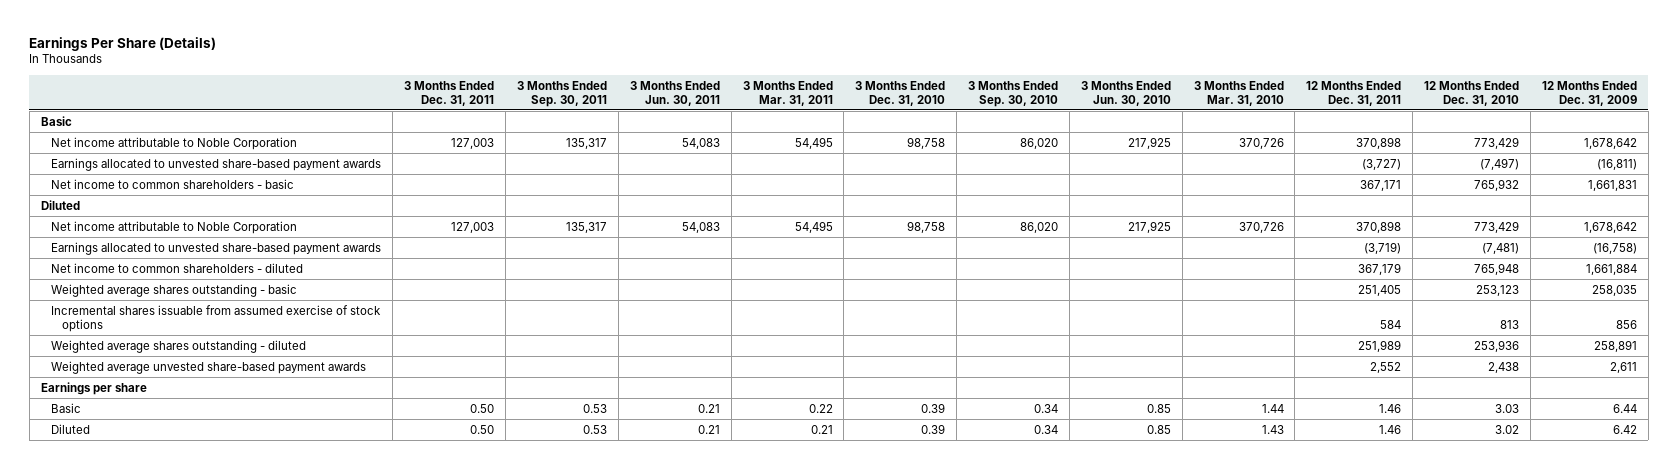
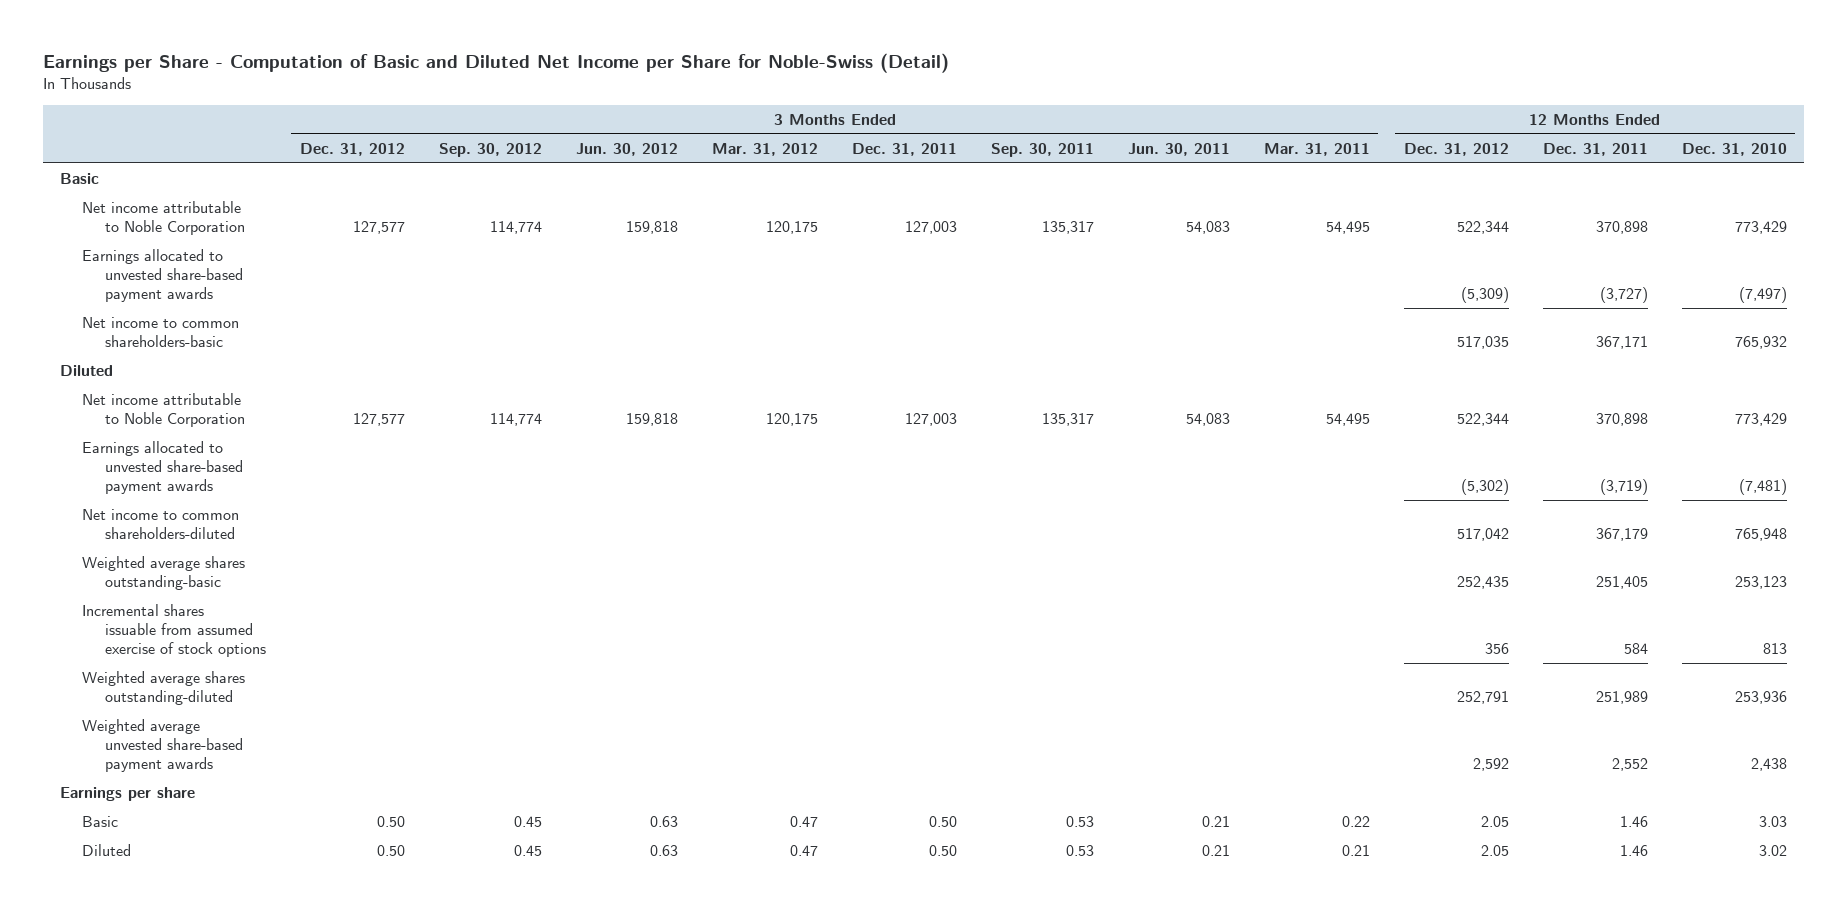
[29,36,217,51] Earnings Per Share (Details) -> [42,52,949,73] Earnings per Share - Computation of Basic and Diluted Net Income per Share for Noble-Swiss (Detail)
[855,80,946,106] 3 Months Ended Dec. 31, 2010 -> none
[968,80,1059,107] 3 Months Ended Sep. 30, 2010 -> none
[1080,80,1171,106] 3 Months Ended Jun. 30, 2010 -> none
[1193,80,1284,106] 3 Months Ended Mar. 31, 2010 -> none
[1541,80,1637,106] 12 Months Ended Dec. 31, 2009 -> none
none -> [299,142,405,156] Dec. 31, 2012
none -> [438,142,542,157] Sep. 30, 2012
none -> [575,142,678,156] Jun. 30, 2012
none -> [711,142,818,156] Mar. 31, 2012
none -> [1403,142,1509,156] Dec. 31, 2012
[51,178,295,189] Net income to common shareholders - basic -> [82,317,240,348] Net income to common shareholders-basic
[51,262,304,273] Net income to common shareholders - diluted -> [82,509,240,540] Net income to common shareholders-diluted
[51,283,298,297] Weighted average shares outstanding - basic -> [82,556,246,591] Weighted average shares outstanding-basic
[51,339,307,353] Weighted average shares outstanding - diluted -> [82,671,246,706] Weighted average shares outstanding-diluted

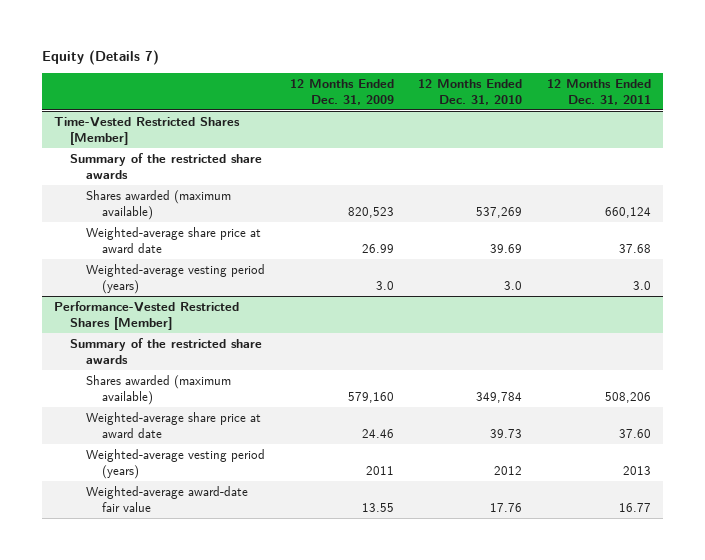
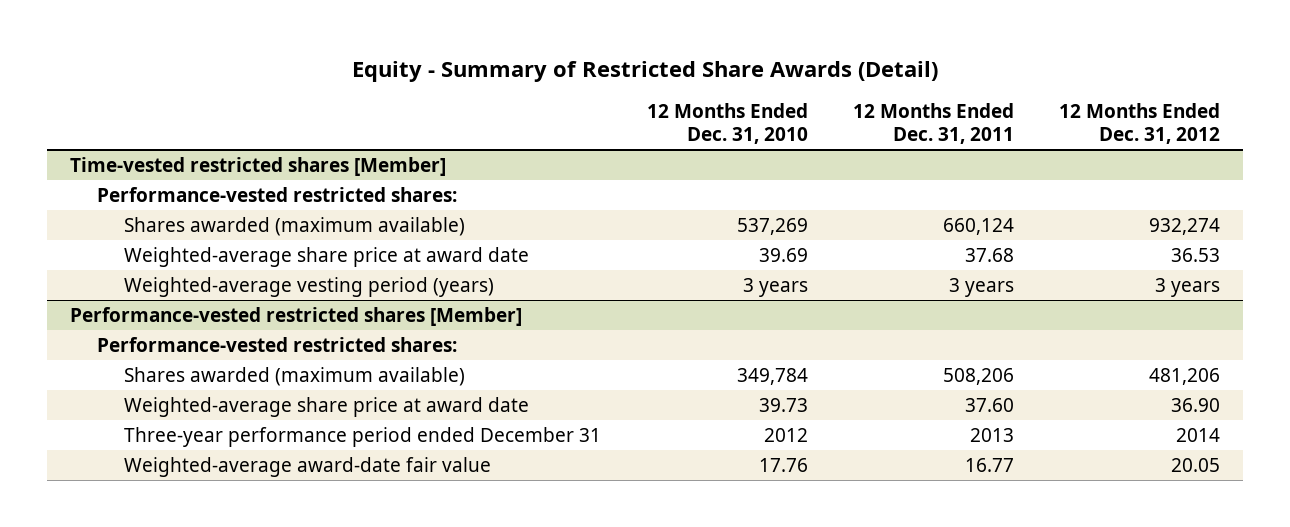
[41,49,159,65] Equity (Details 7) -> [351,60,938,82] Equity - Summary of Restricted Share Awards (Detail)
[289,78,394,105] 12 Months Ended Dec. 31, 2009 -> none
none -> [1059,102,1221,145] 12 Months Ended Dec. 31, 2012
[54,116,241,145] Time-Vested Restricted Shares [Member] -> [69,156,446,176] Time-vested restricted shares [Member]
[70,152,263,179] Summary of the restricted share awards -> [97,186,458,202] Performance-vested restricted shares:
[504,280,523,290] 3.0 -> [742,277,808,297] 3 years
[632,280,651,290] 3.0 -> [948,277,1014,297] 3 years
[54,300,240,330] Performance-Vested Restricted Shares [Member] -> [69,306,522,326] Performance-vested restricted shares [Member]
[70,337,263,364] Summary of the restricted share awards -> [97,336,458,352] Performance-vested restricted shares:
[86,448,266,479] Weighted-average vesting period (years) -> [124,426,602,447] Three-year performance period ended December 31

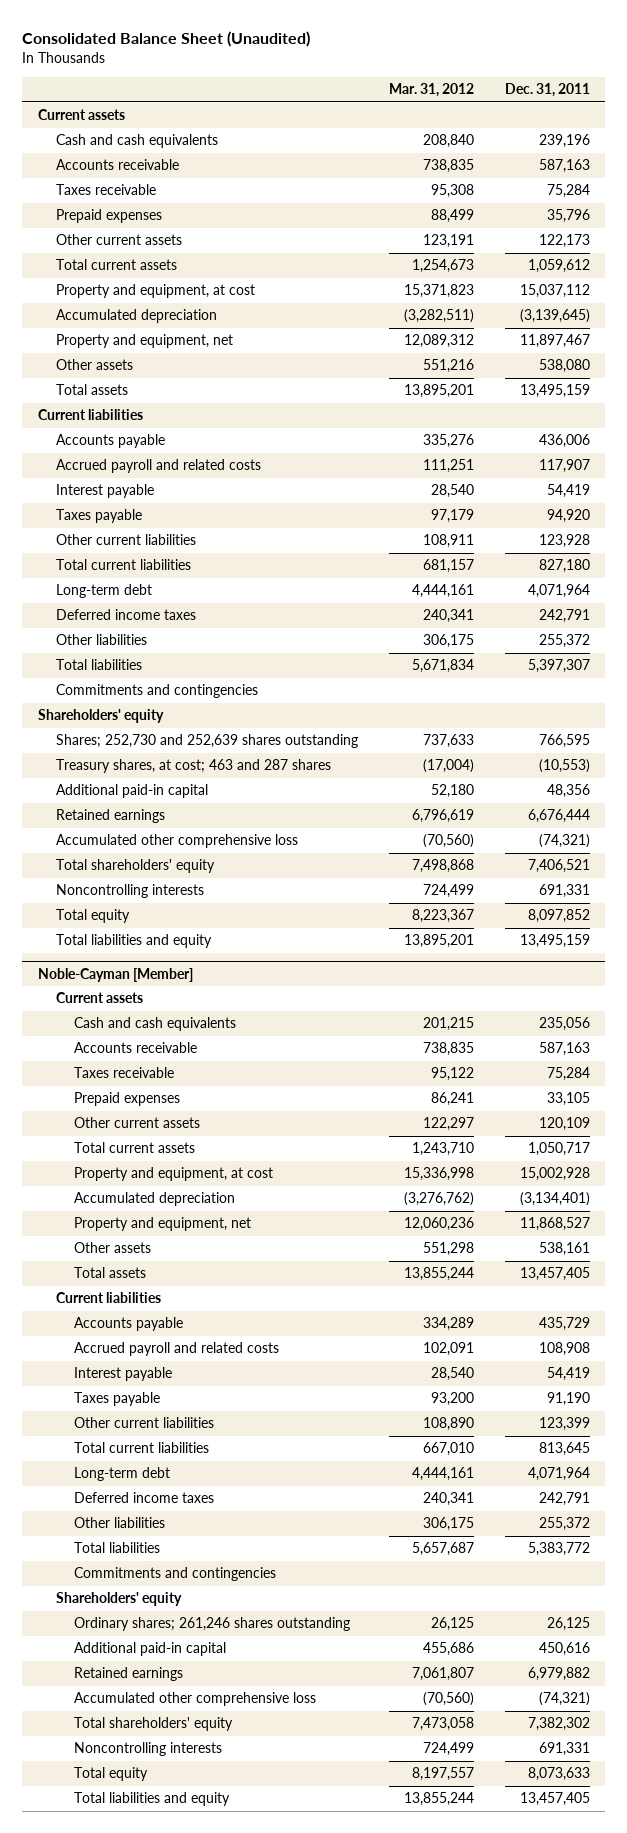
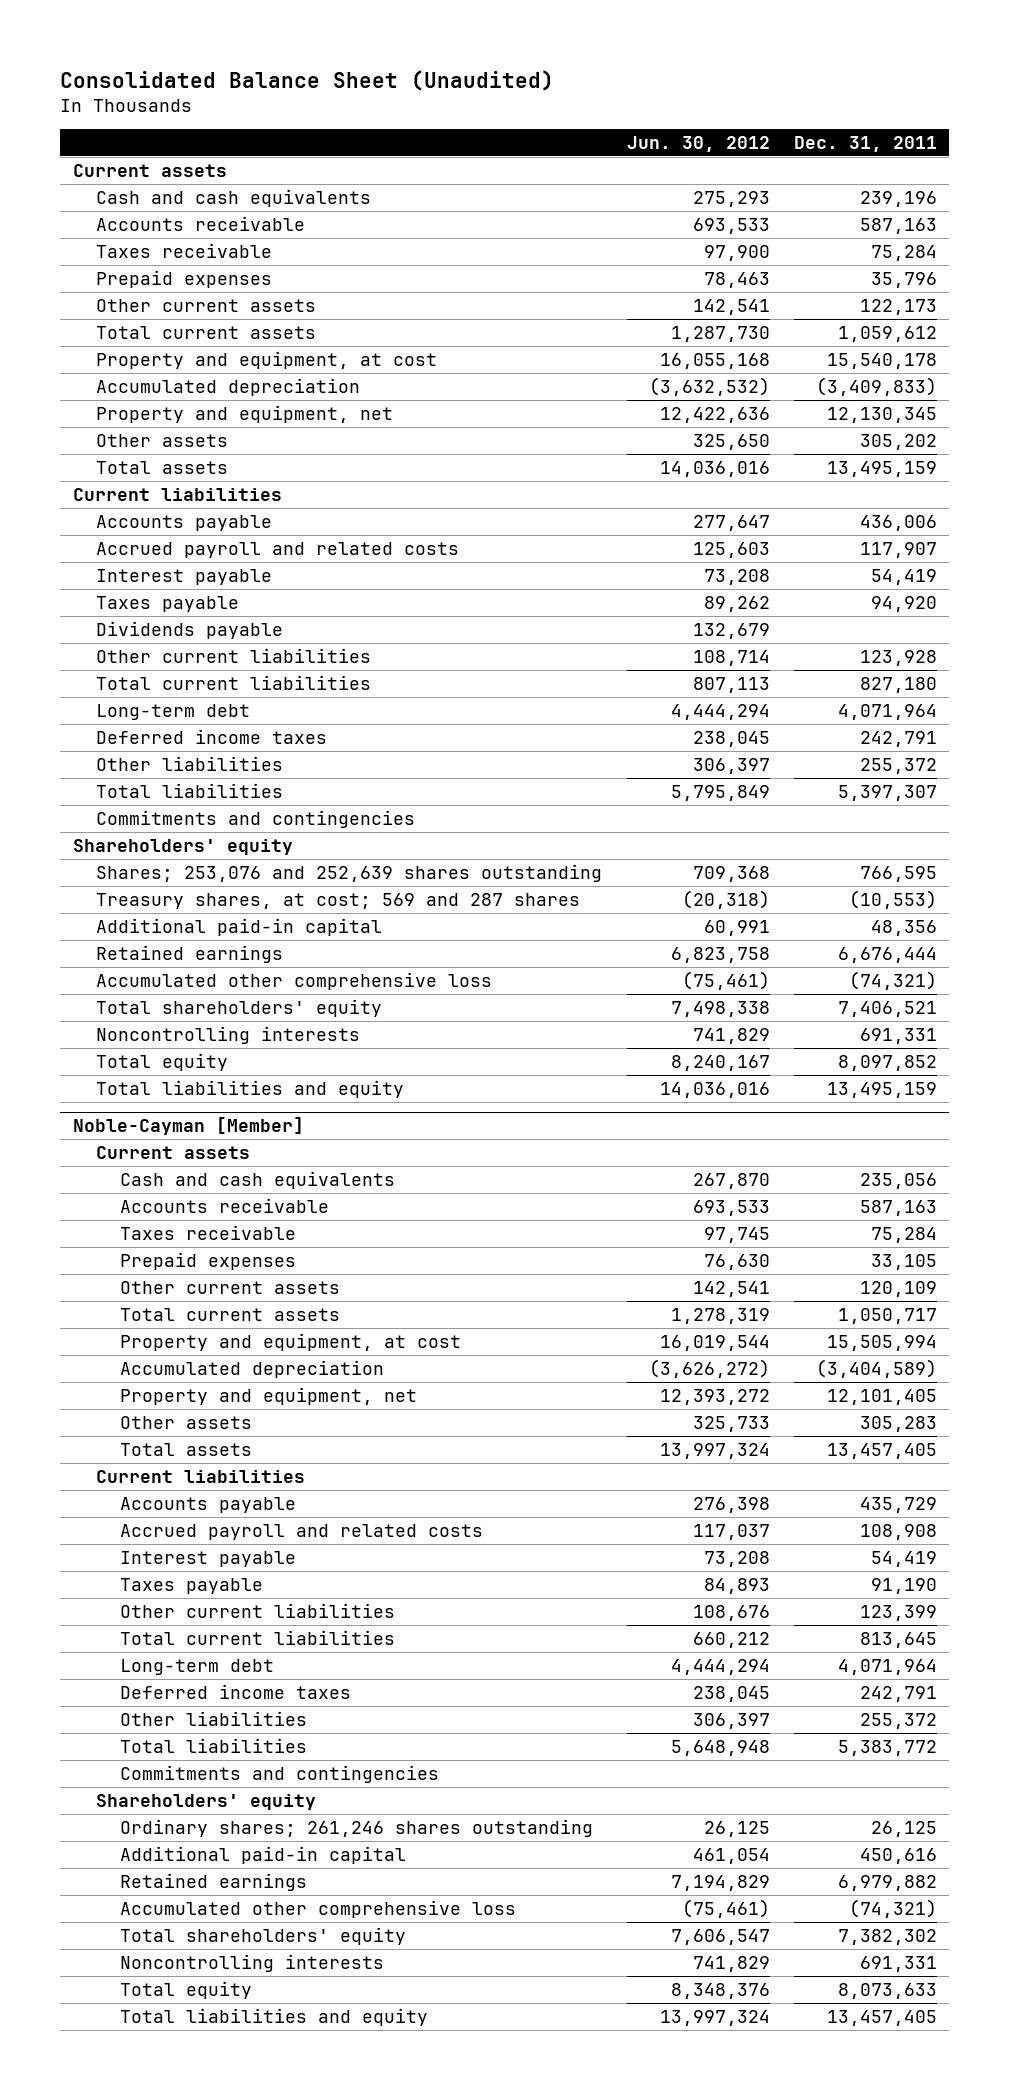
[388,83,474,98] Mar. 31, 2012 -> none
none -> [626,135,770,152] Jun. 30, 2012
[519,284,590,299] 15,037,112 -> [827,352,938,369] 15,540,178
[519,309,590,324] (3,139,645) -> [816,376,938,396] (3,409,833)
[519,334,590,349] 11,897,467 -> [827,406,938,423] 12,130,345
[538,359,590,374] 538,080 -> [860,433,938,450] 305,202
none -> [96,620,284,639] Dividends payable
[55,734,358,749] Shares; 252,730 and 252,639 shares outstanding -> [96,863,603,882] Shares; 253,076 and 252,639 shares outstanding
[55,759,331,774] Treasury shares, at cost; 463 and 287 shares -> [96,892,581,909] Treasury shares, at cost; 569 and 287 shares
[519,1167,590,1182] 15,002,928 -> [827,1334,938,1351] 15,505,994
[519,1192,590,1207] (3,134,401) -> [816,1358,938,1378] (3,404,589)
[519,1217,590,1232] 11,868,527 -> [827,1388,938,1405] 12,101,405
[538,1242,590,1257] 538,161 -> [860,1415,938,1432] 305,283

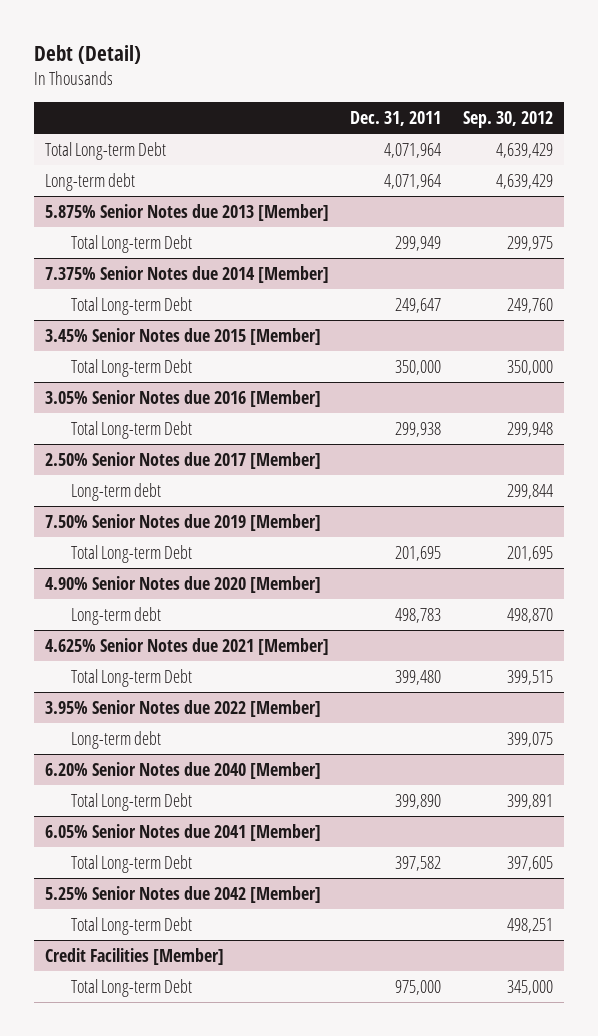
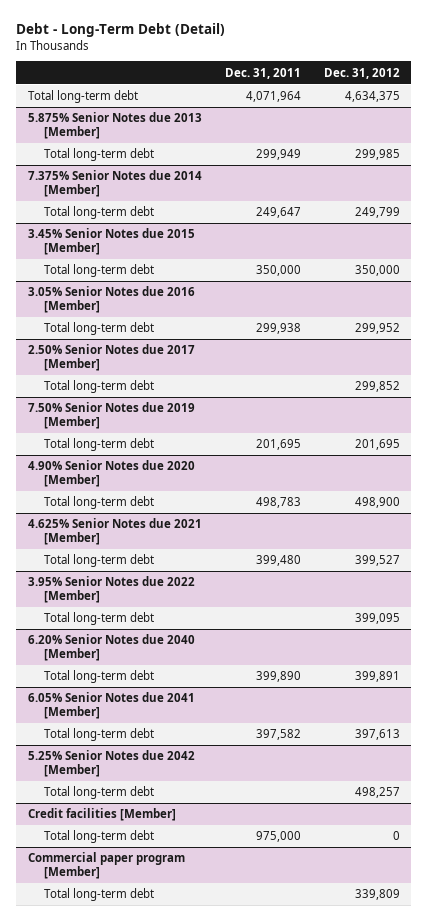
[33,44,141,64] Debt (Detail) -> [16,23,226,38] Debt - Long-Term Debt (Detail)
[463,111,554,129] Sep. 30, 2012 -> none
none -> [323,67,400,79] Dec. 31, 2012
[44,172,135,191] Long-term debt -> none
[44,141,166,160] Total Long-term Debt -> [27,90,138,104] Total long-term debt
[71,234,193,253] Total Long-term Debt -> [44,148,155,162] Total long-term debt
[71,296,193,315] Total Long-term Debt -> [44,206,155,220] Total long-term debt
[71,358,193,377] Total Long-term Debt -> [44,264,155,278] Total long-term debt
[71,420,193,439] Total Long-term Debt -> [44,322,155,336] Total long-term debt
[71,482,162,501] Long-term debt -> [44,380,155,394] Total long-term debt
[71,544,193,563] Total Long-term Debt -> [44,438,155,452] Total long-term debt
[71,606,162,625] Long-term debt -> [44,496,155,510] Total long-term debt
[71,668,193,687] Total Long-term Debt -> [44,554,155,568] Total long-term debt
[71,730,162,749] Long-term debt -> [44,612,155,626] Total long-term debt
[71,792,193,811] Total Long-term Debt -> [44,670,155,684] Total long-term debt
[71,854,193,873] Total Long-term Debt -> [44,728,155,742] Total long-term debt
[71,916,193,935] Total Long-term Debt -> [44,786,155,800] Total long-term debt
[44,947,224,965] Credit Facilities [Member] -> [27,808,176,822] Credit facilities [Member]
[71,978,193,997] Total Long-term Debt -> [44,830,155,844] Total long-term debt
none -> [27,852,185,879] Commercial paper program [Member]
none -> [44,888,155,902] Total long-term debt

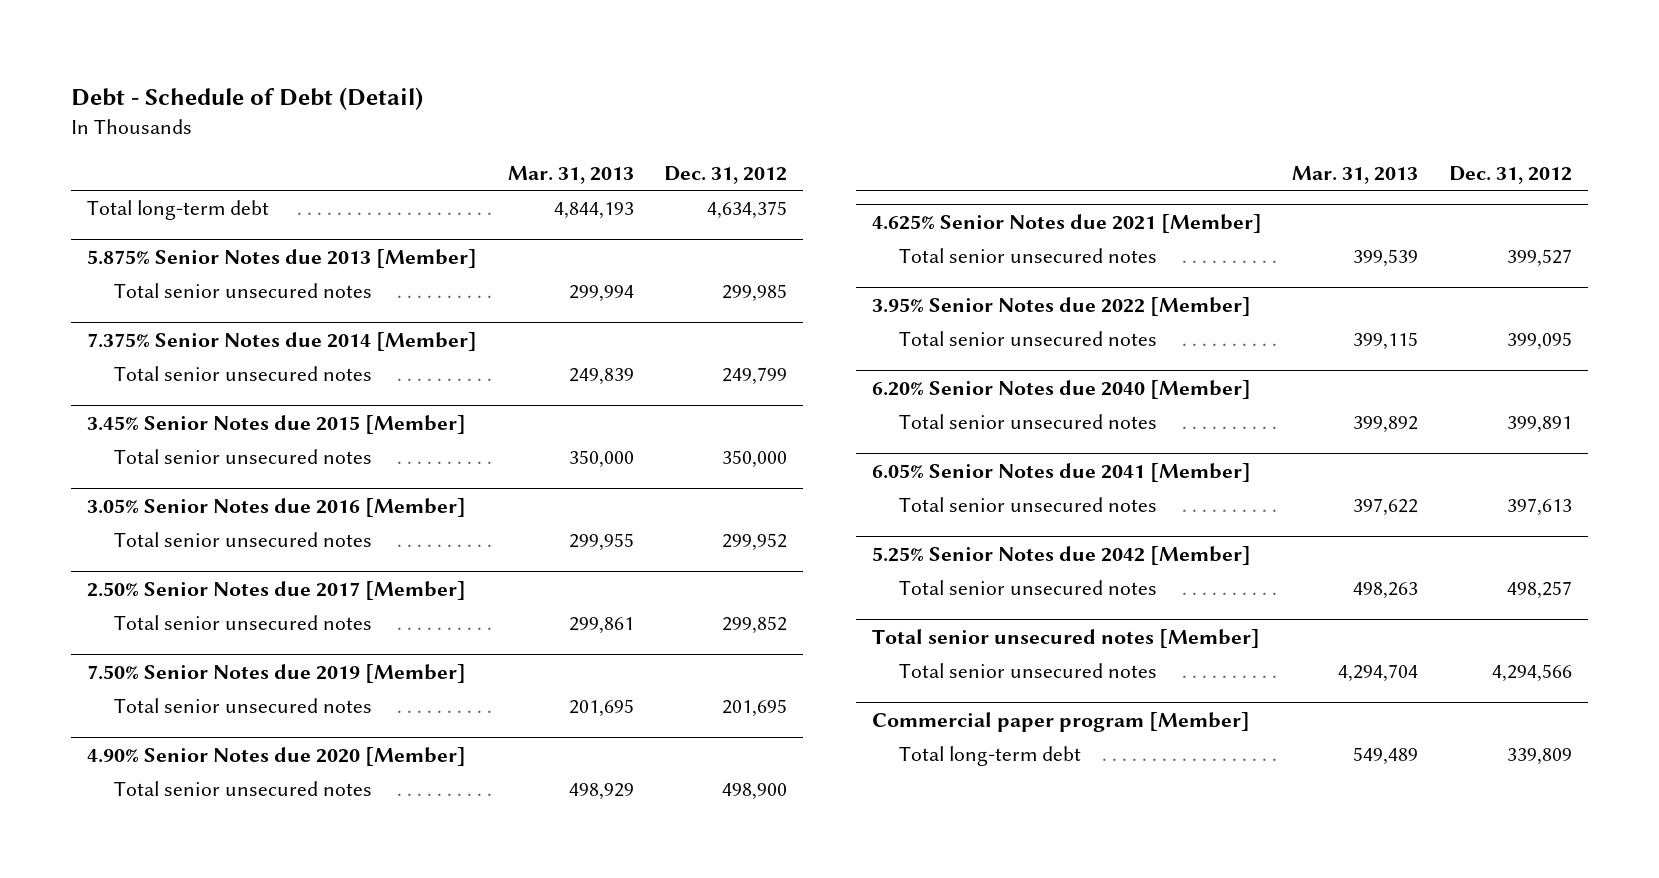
[16,23,226,38] Debt - Long-Term Debt (Detail) -> [71,86,424,110] Debt - Schedule of Debt (Detail)
[224,67,301,79] Dec. 31, 2011 -> none
none -> [507,165,634,184] Mar. 31, 2013
[44,148,155,162] Total long-term debt -> [114,283,373,299] Total senior unsecured notes
[44,206,155,220] Total long-term debt -> [114,366,373,382] Total senior unsecured notes
[44,264,155,278] Total long-term debt -> none
none -> [114,449,373,465] Total senior unsecured notes
[44,322,155,336] Total long-term debt -> [114,532,373,548] Total senior unsecured notes
[44,380,155,394] Total long-term debt -> [114,615,373,631] Total senior unsecured notes
[44,438,155,452] Total long-term debt -> [114,698,373,714] Total senior unsecured notes
[44,496,155,510] Total long-term debt -> [114,781,373,797] Total senior unsecured notes
[44,554,155,568] Total long-term debt -> [899,248,1158,264] Total senior unsecured notes
[44,612,155,626] Total long-term debt -> [899,331,1158,347] Total senior unsecured notes
[44,670,155,684] Total long-term debt -> [899,414,1158,430] Total senior unsecured notes
[44,728,155,742] Total long-term debt -> [899,497,1158,513] Total senior unsecured notes
[27,808,176,822] Credit facilities [Member] -> none
[44,830,155,844] Total long-term debt -> none
[44,786,155,800] Total long-term debt -> [899,580,1158,596] Total senior unsecured notes
none -> [871,628,1260,648] Total senior unsecured notes [Member]
none -> [899,663,1158,679] Total senior unsecured notes

